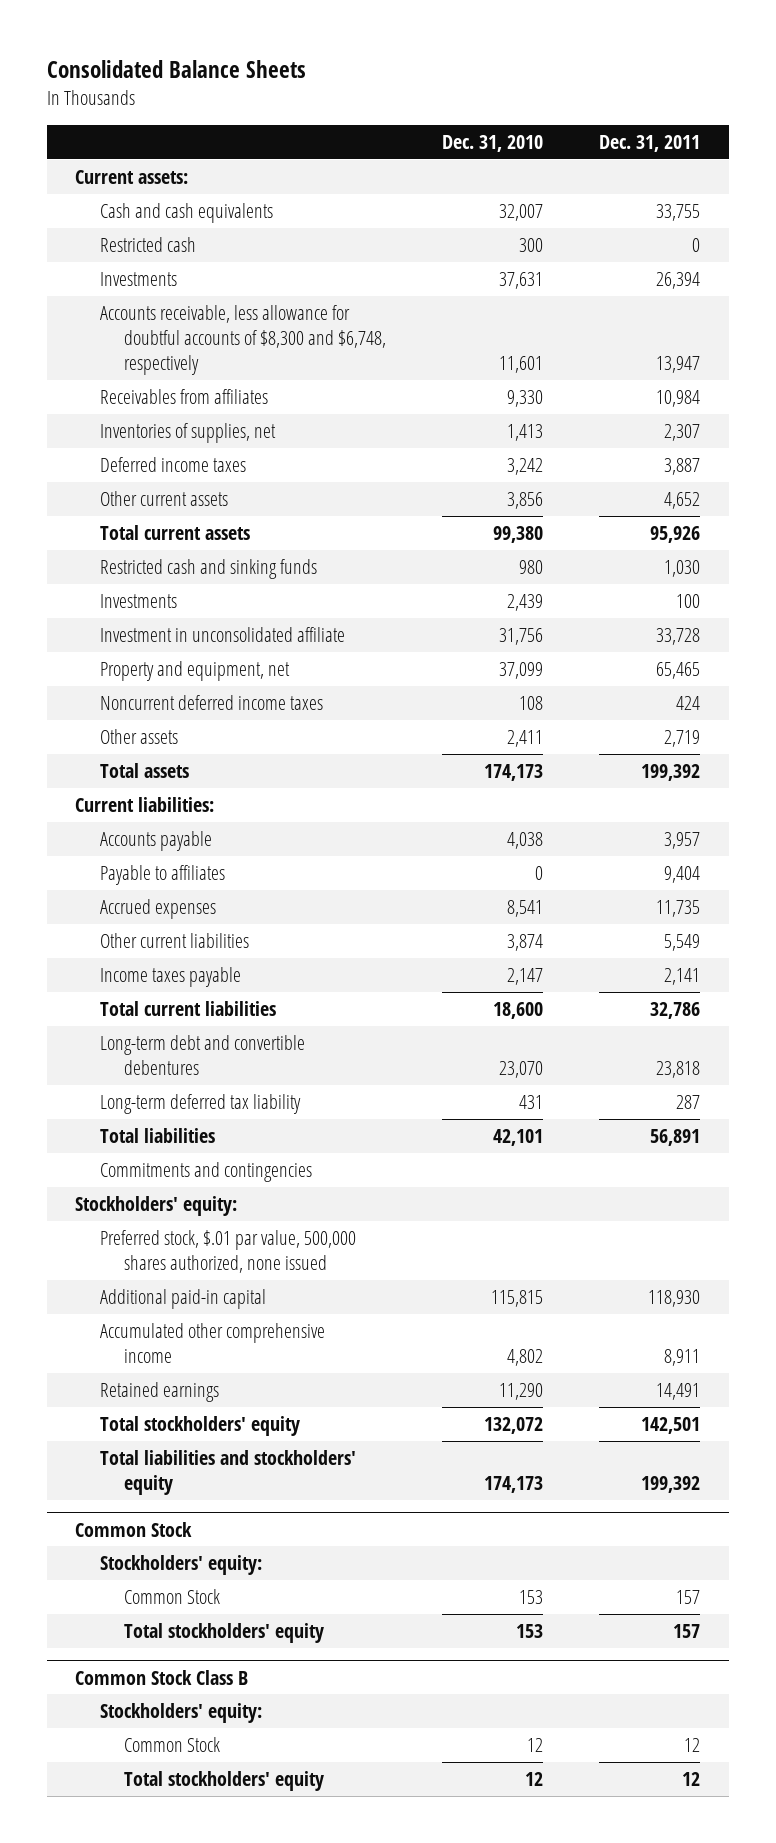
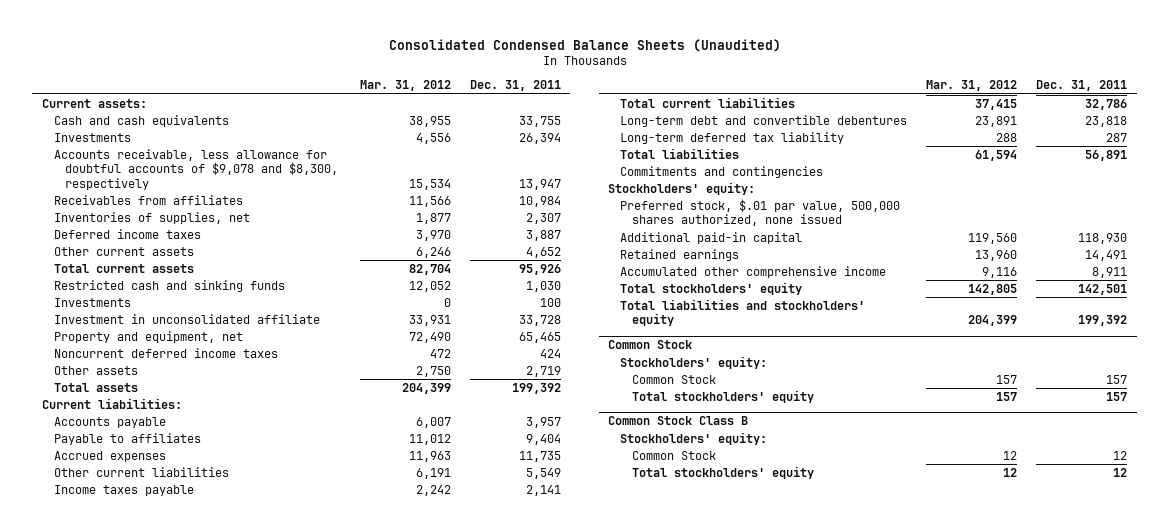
[47,59,307,78] Consolidated Balance Sheets -> [388,38,781,52] Consolidated Condensed Balance Sheets (Unaudited)
[442,134,544,152] Dec. 31, 2010 -> none
none -> [359,80,451,92] Mar. 31, 2012
[99,237,196,253] Restricted cash -> none
[99,305,387,375] Accounts receivable, less allowance for doubtful accounts of $8,300 and $6,748, respectively -> [53,148,339,190] Accounts receivable, less allowance for doubtful accounts of $9,078 and $8,300, respectively
[99,1323,325,1364] Accumulated other comprehensive income -> [620,265,887,278] Accumulated other comprehensive income

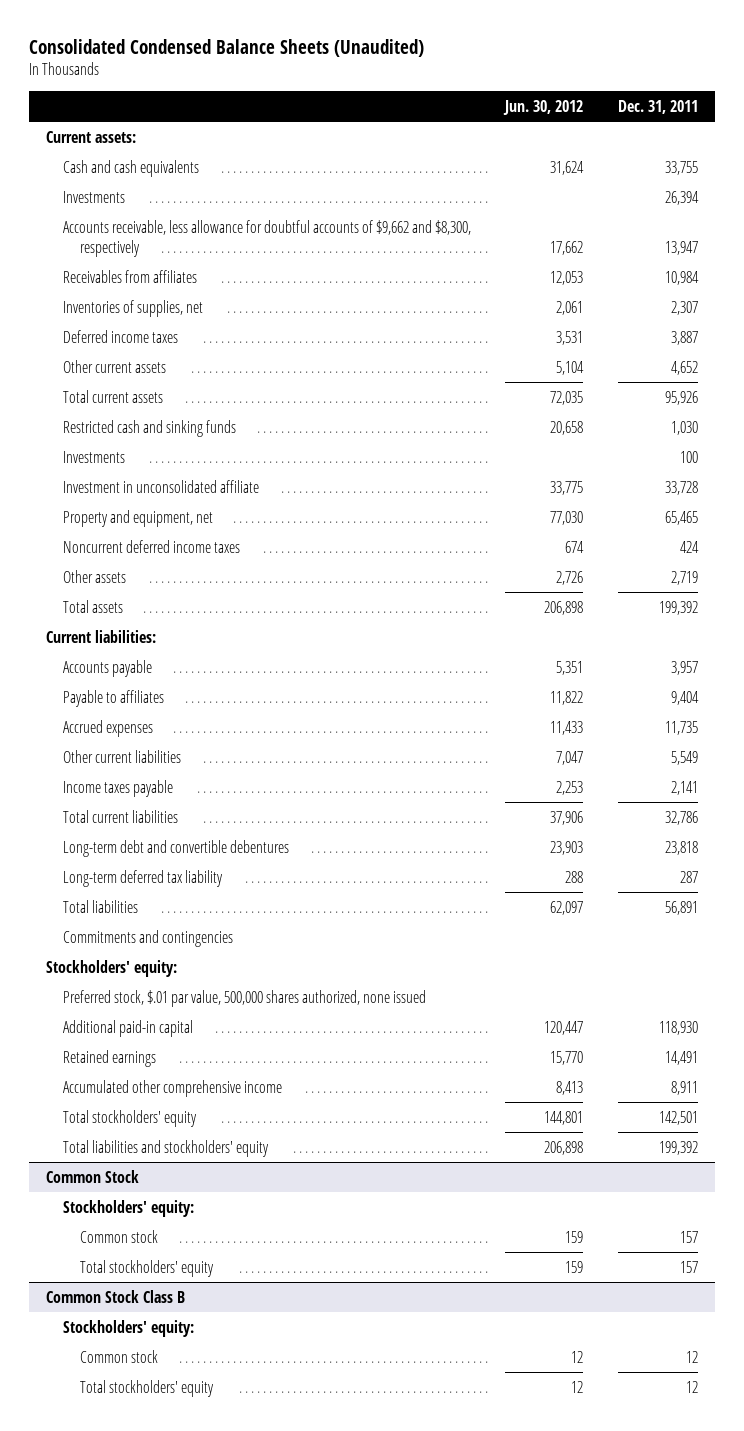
[359,80,451,92] Mar. 31, 2012 -> none
none -> [503,99,584,115] Jun. 30, 2012
[53,148,339,190] Accounts receivable, less allowance for doubtful accounts of $9,078 and $8,300, respectively -> [63,219,472,257] Accounts receivable, less allowance for doubtful accounts of $9,662 and $8,300, respectively
[631,374,716,384] Common Stock -> [79,1229,158,1243] Common stock
[631,450,716,460] Common Stock -> [79,1349,158,1363] Common stock

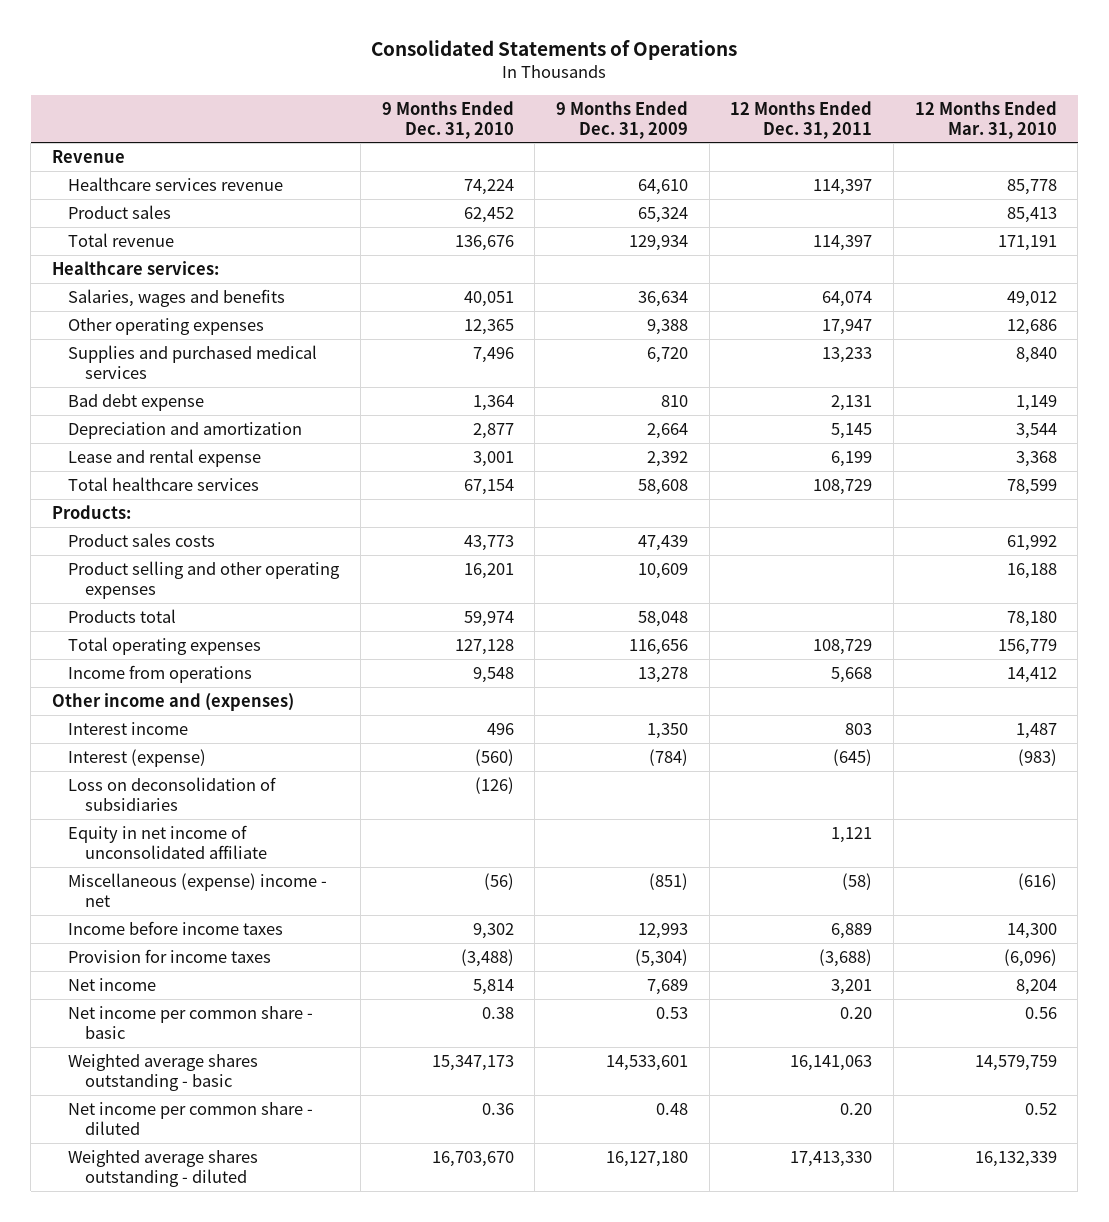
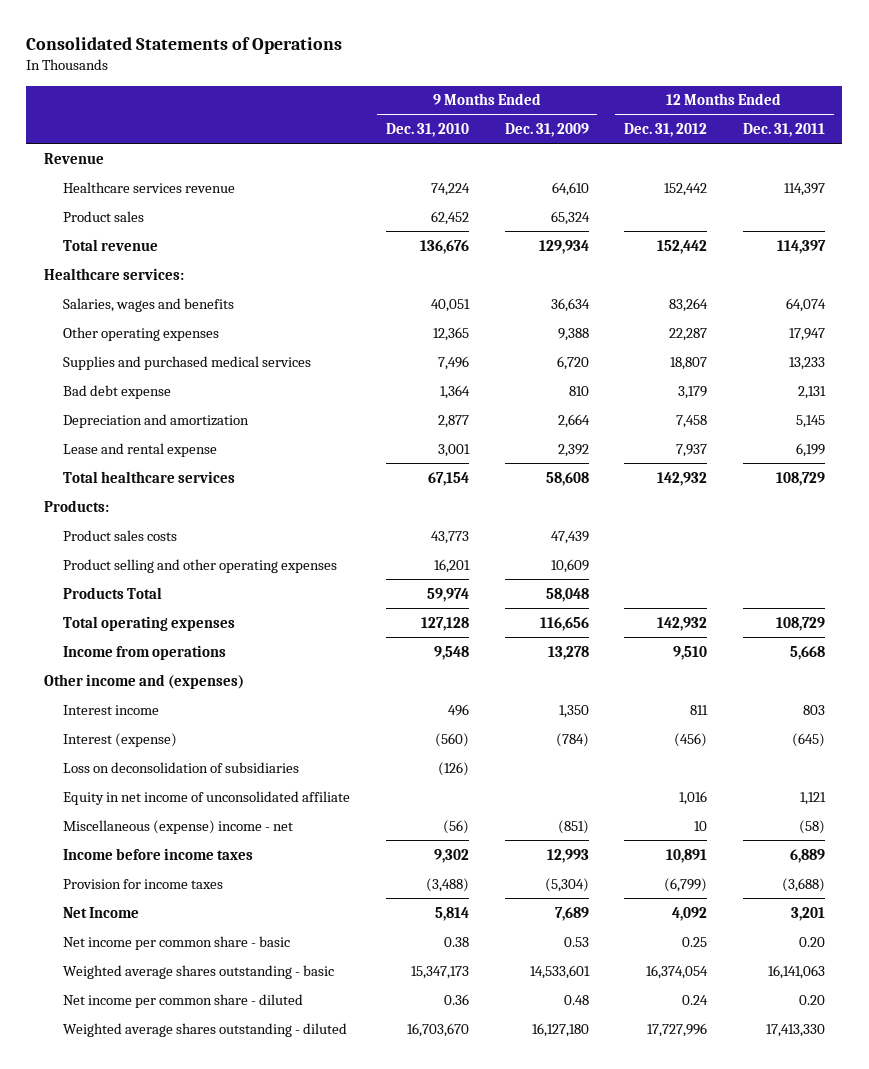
[914,100,1057,139] 12 Months Ended Mar. 31, 2010 -> none
none -> [624,122,708,137] Dec. 31, 2012
[68,608,177,623] Products total -> [63,586,163,599] Products Total
[68,977,157,991] Net income -> [63,906,140,918] Net Income

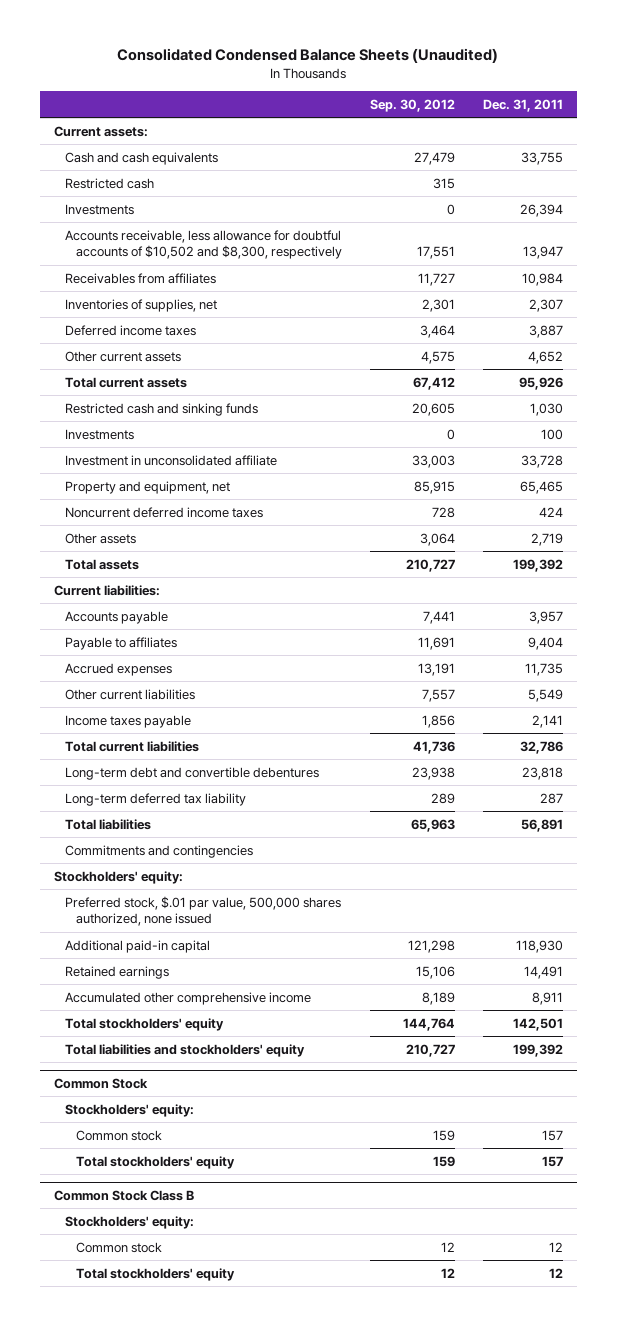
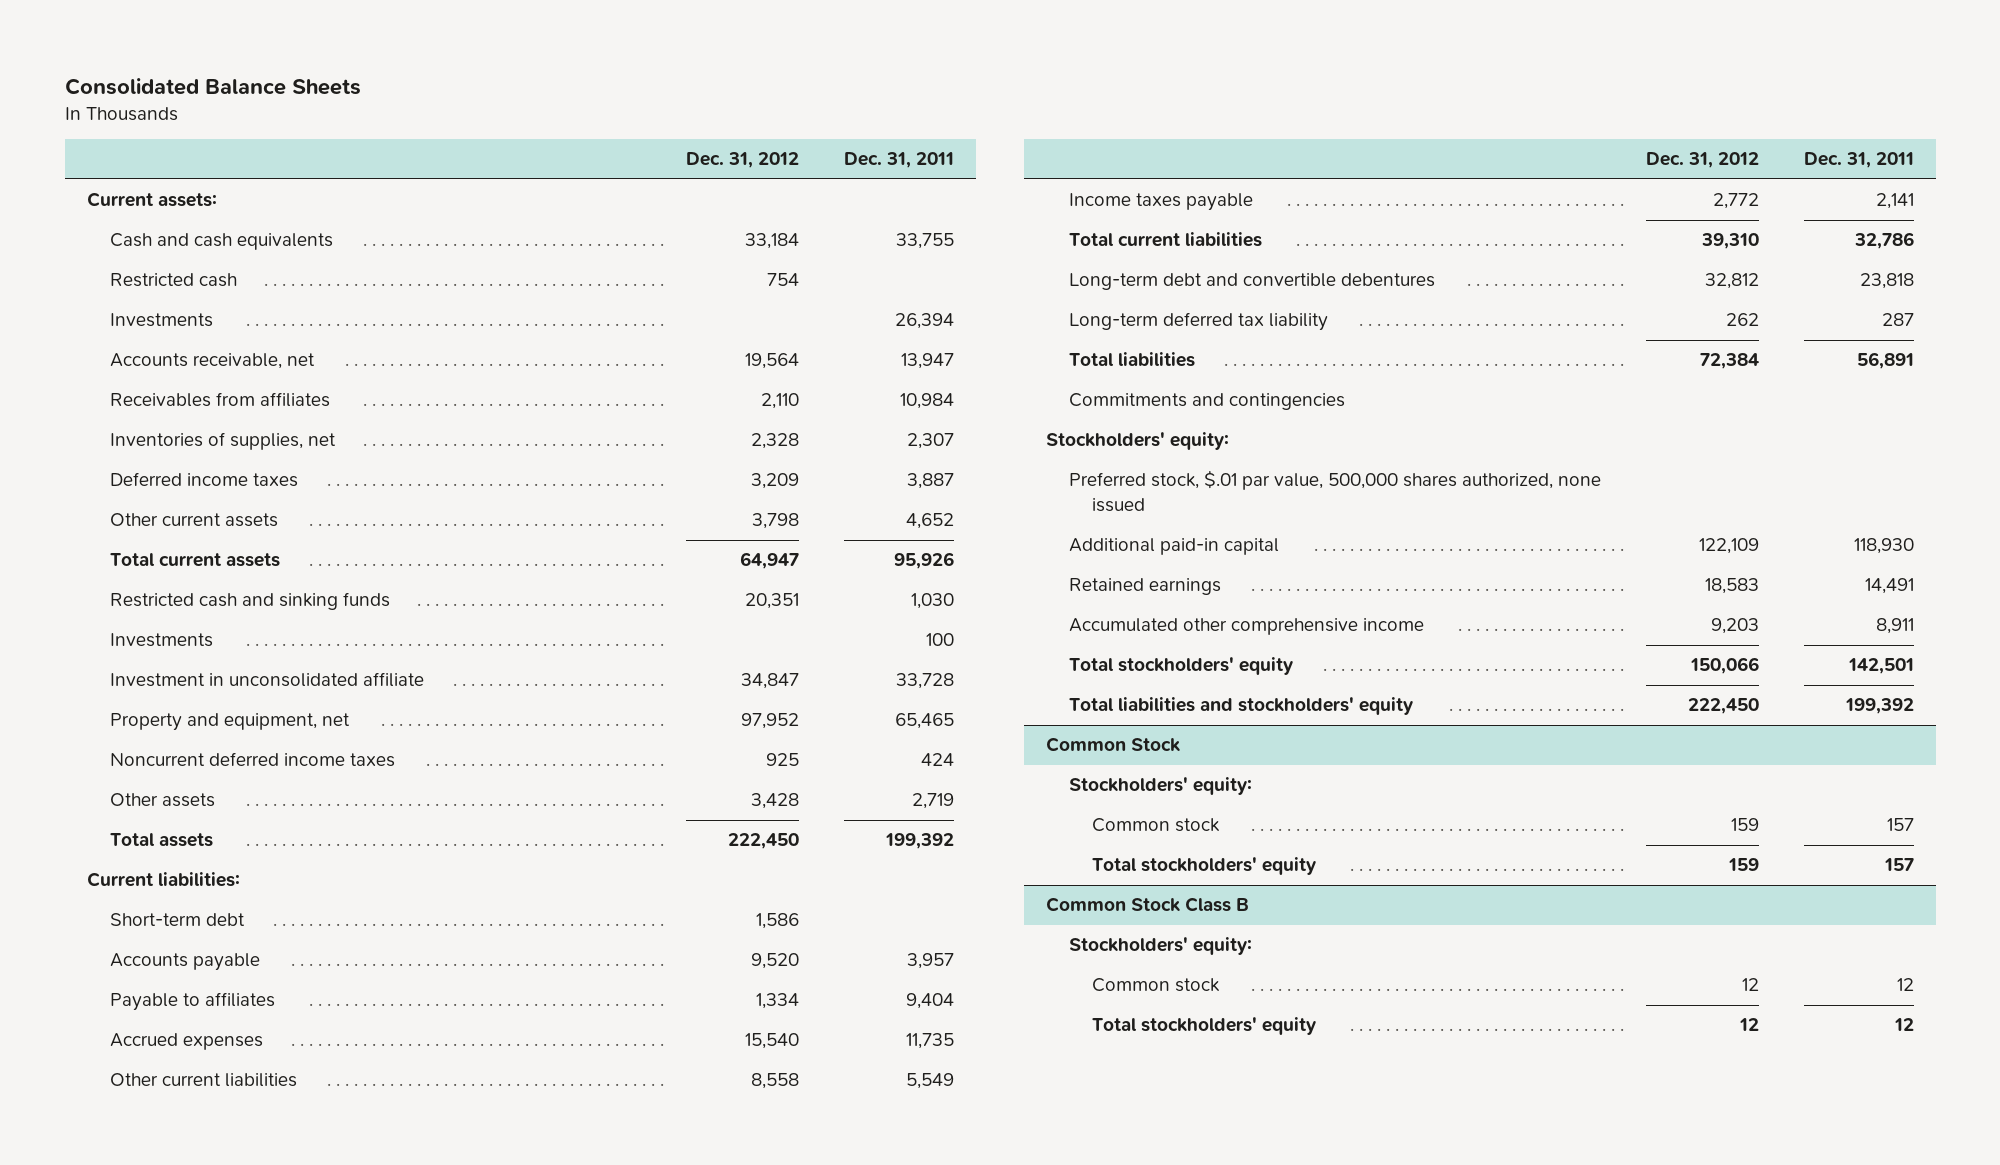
[117,48,499,64] Consolidated Condensed Balance Sheets (Unaudited) -> [64,78,361,96] Consolidated Balance Sheets
[369,98,455,112] Sep. 30, 2012 -> none
none -> [686,152,800,169] Dec. 31, 2012
[65,229,343,259] Accounts receivable, less allowance for doubtful accounts of $10,502 and $8,300, respectively -> [109,353,315,370] Accounts receivable, net
none -> [109,913,245,927] Short-term debt

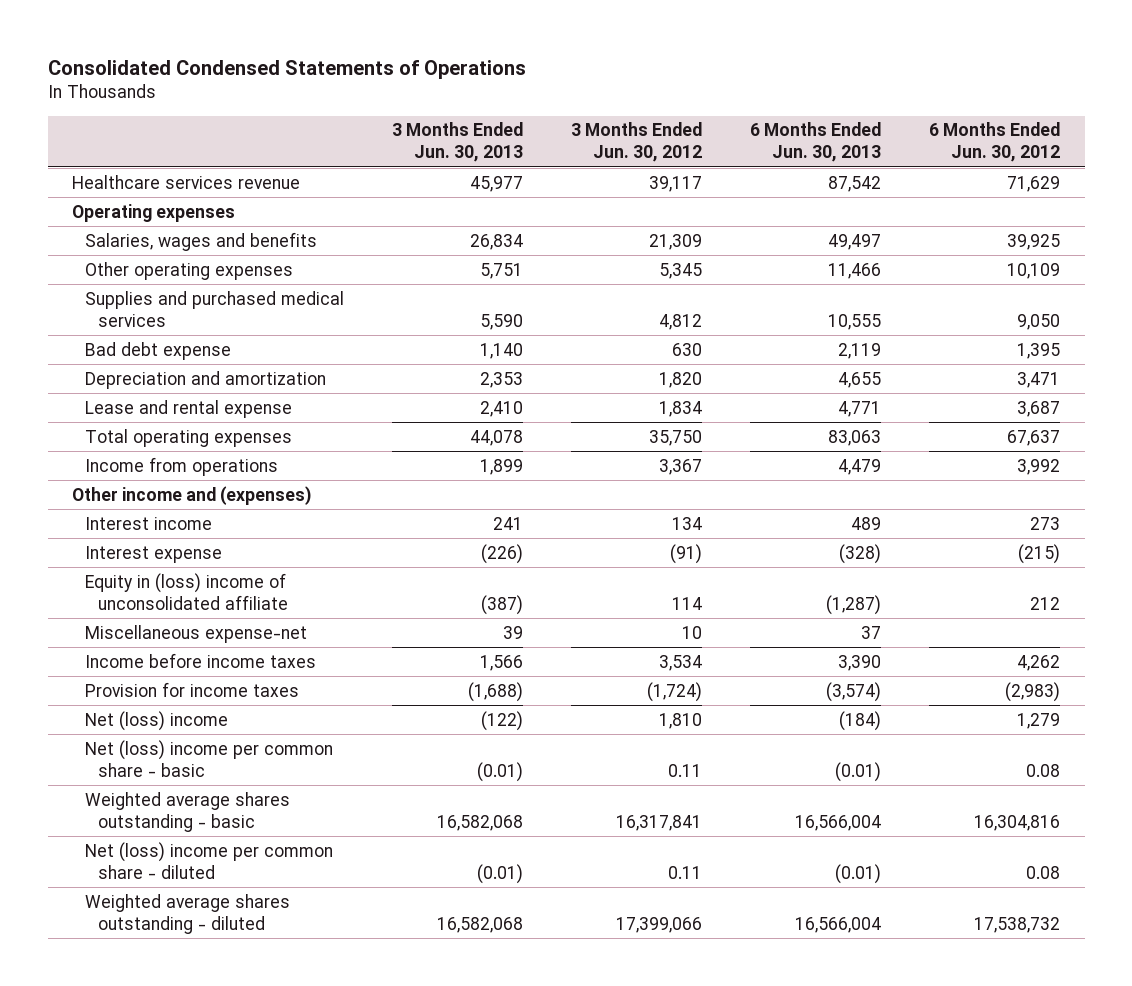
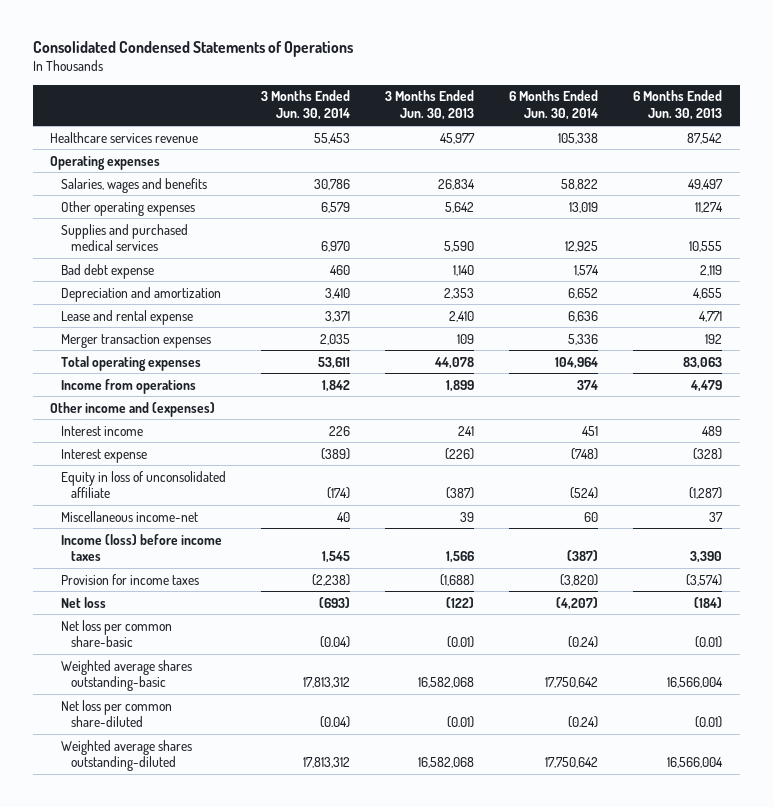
[571,122,703,163] 3 Months Ended Jun. 30, 2012 -> none
[929,122,1061,163] 6 Months Ended Jun. 30, 2012 -> none
none -> [260,90,350,121] 3 Months Ended Jun. 30, 2014
none -> [509,90,599,121] 6 Months Ended Jun. 30, 2014
[480,262,524,279] 5,751 -> [445,201,475,213] 5,642
[828,262,882,279] 11,466 -> [695,201,724,213] 11,274
none -> [60,333,211,348] Merger transaction expenses
[85,572,289,610] Equity in (loss) income of unconsolidated affiliate -> [60,470,226,499] Equity in loss of unconsolidated affiliate
[85,624,308,643] Miscellaneous expense-net -> [60,510,198,522] Miscellaneous income-net
[85,652,317,668] Income before income taxes -> [60,533,222,562] Income (loss) before income taxes
[85,710,229,731] Net (loss) income -> [60,596,106,608] Net loss
[85,739,334,777] Net (loss) income per common share - basic -> [60,619,172,648] Net loss per common share-basic
[85,791,291,832] Weighted average shares outstanding - basic -> [60,659,192,692] Weighted average shares outstanding-basic
[85,841,334,879] Net (loss) income per common share - diluted -> [60,699,172,728] Net loss per common share-diluted
[85,893,291,934] Weighted average shares outstanding - diluted -> [60,739,192,772] Weighted average shares outstanding-diluted

